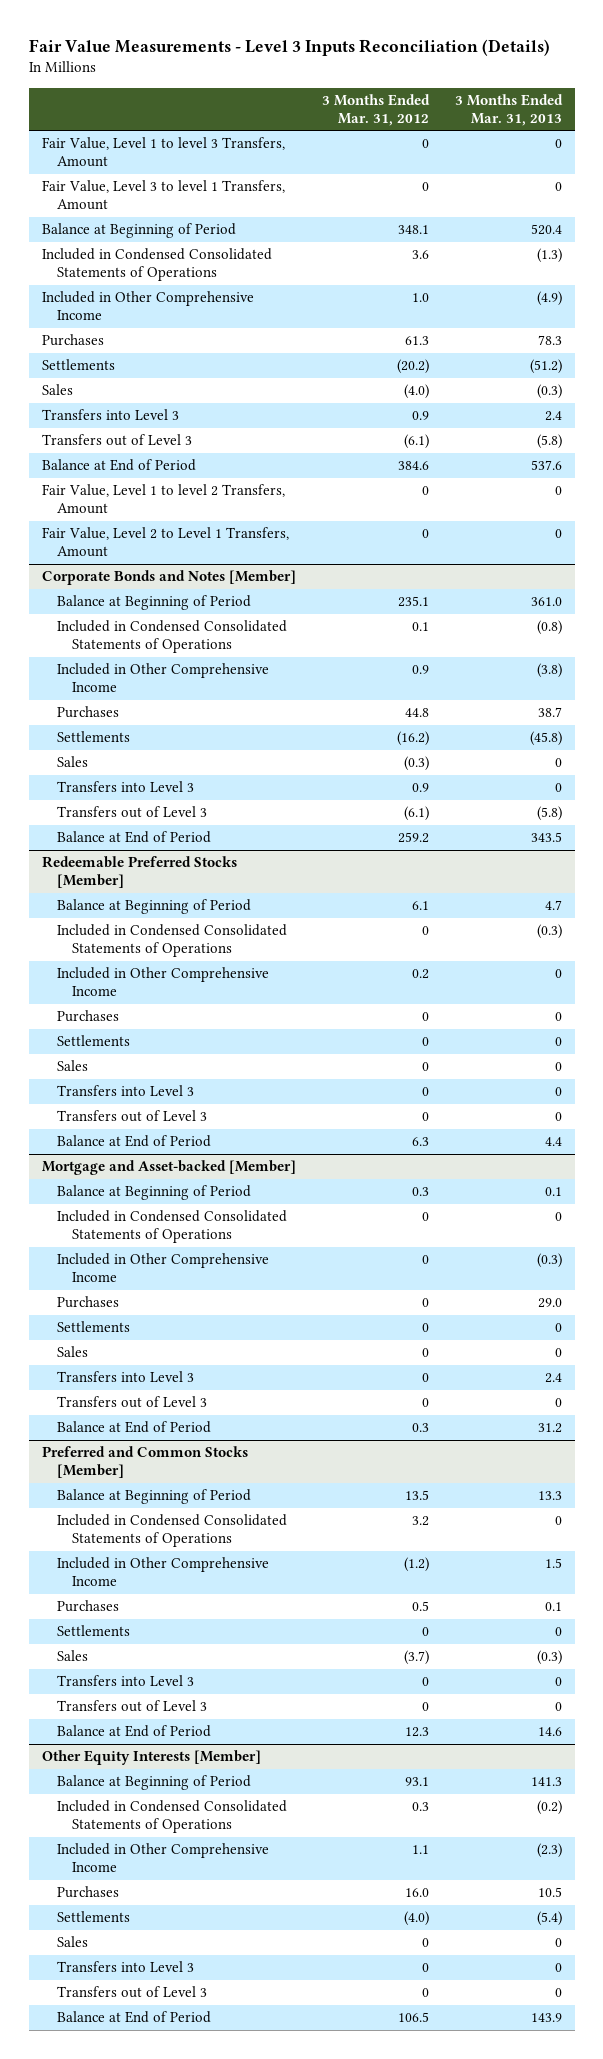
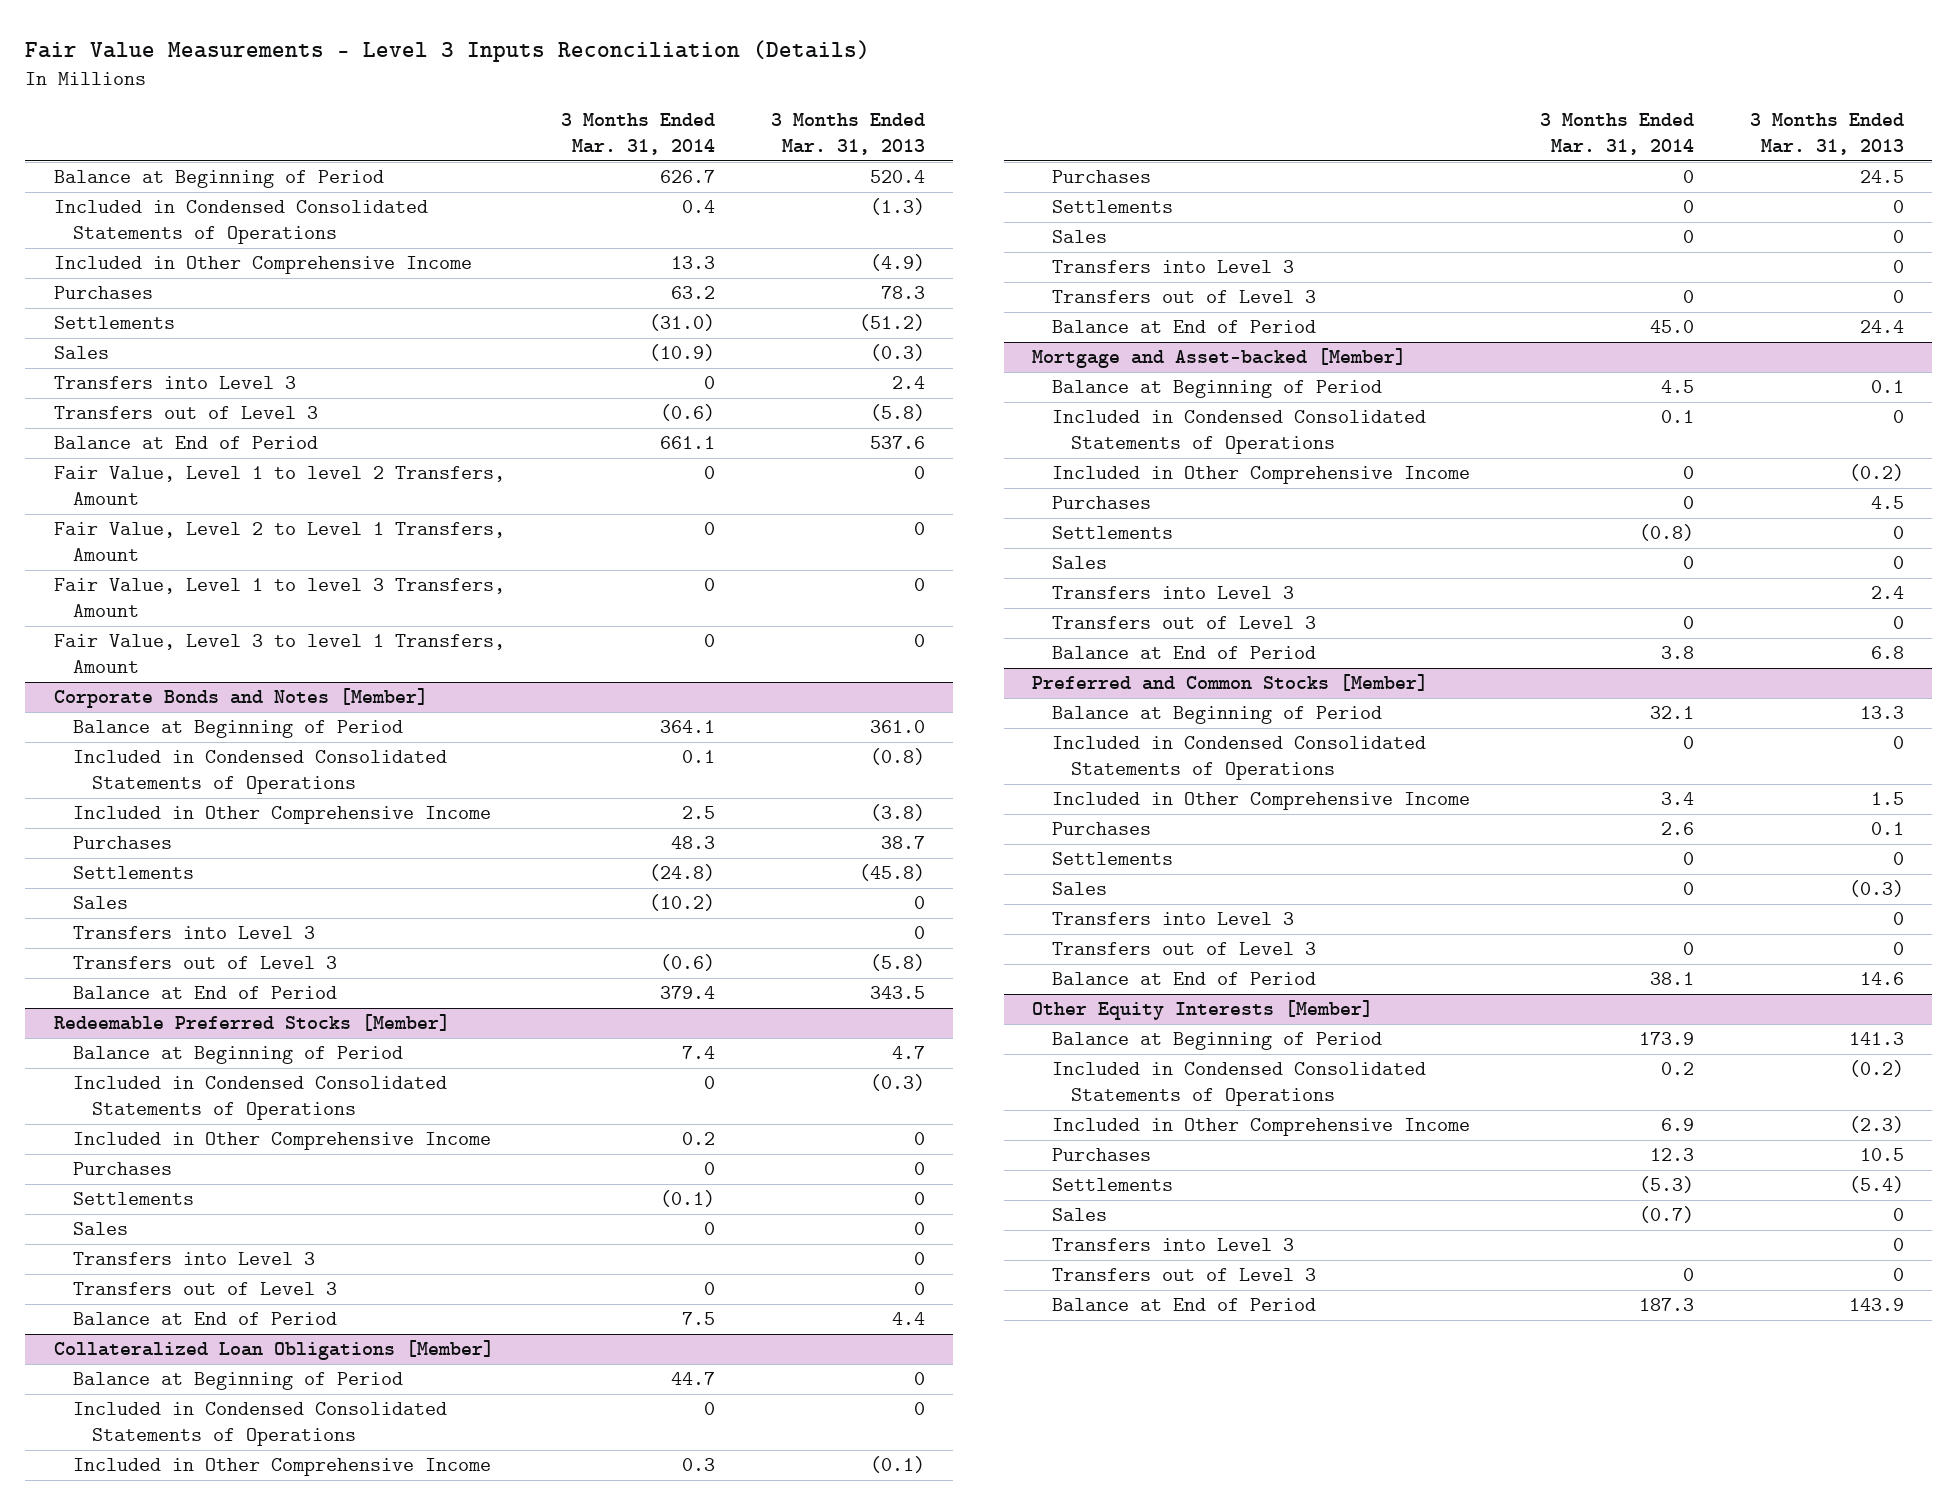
[321,93,430,127] 3 Months Ended Mar. 31, 2012 -> none
none -> [560,113,715,155] 3 Months Ended Mar. 31, 2014
[41,137,285,168] Fair Value, Level 1 to level 3 Transfers, Amount -> [53,578,505,617] Fair Value, Level 1 to level 3 Transfers, Amount
[41,180,285,211] Fair Value, Level 3 to level 1 Transfers, Amount -> [53,634,505,673] Fair Value, Level 3 to level 1 Transfers, Amount
none -> [53,1340,494,1361] Collateralized Loan Obligations [Member]
none -> [72,1372,403,1391] Balance at Beginning of Period
none -> [72,1402,447,1446] Included in Condensed Consolidated Statements of Operations
none -> [72,1458,491,1477] Included in Other Comprehensive Income
none -> [1051,170,1151,184] Purchases
none -> [1051,200,1173,214] Settlements
none -> [1051,230,1107,244] Sales
none -> [1051,260,1294,274] Transfers into Level 3
none -> [1051,290,1316,304] Transfers out of Level 3
none -> [1051,320,1316,334] Balance at End of Period
[536,1253,562,1269] (0.3) -> [1848,464,1904,482] (0.2)
[537,1298,562,1309] 29.0 -> [1870,496,1904,510] 4.5
[537,1423,562,1434] 31.2 -> [1870,646,1904,660] 6.8

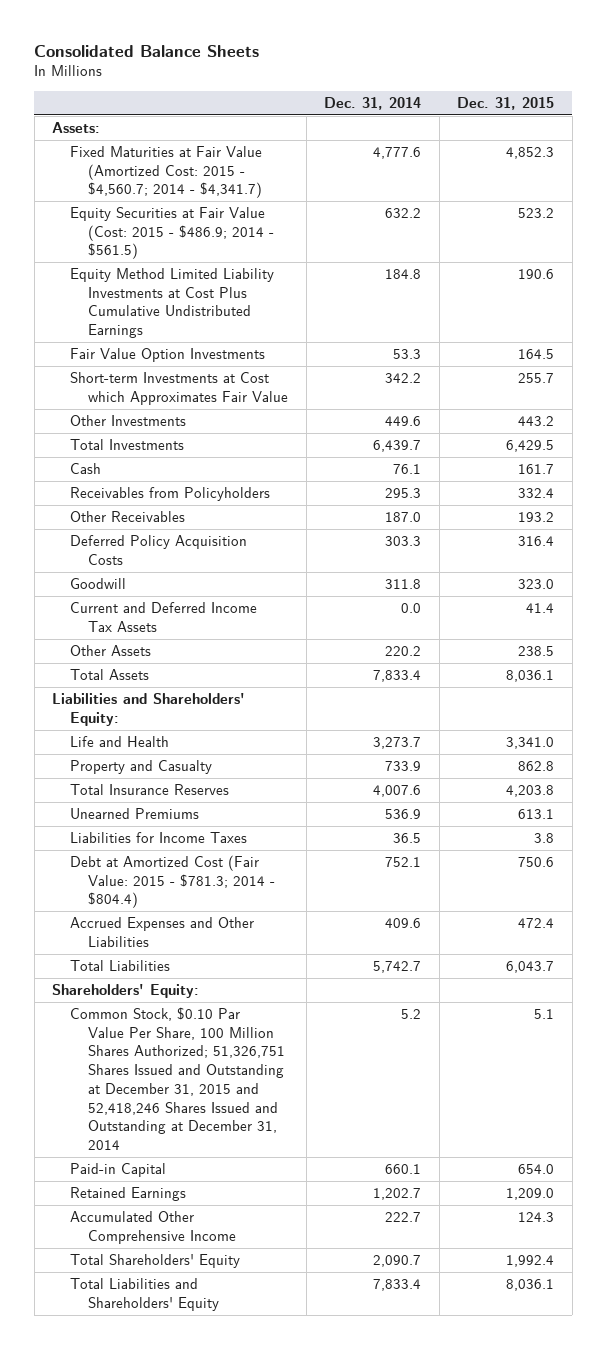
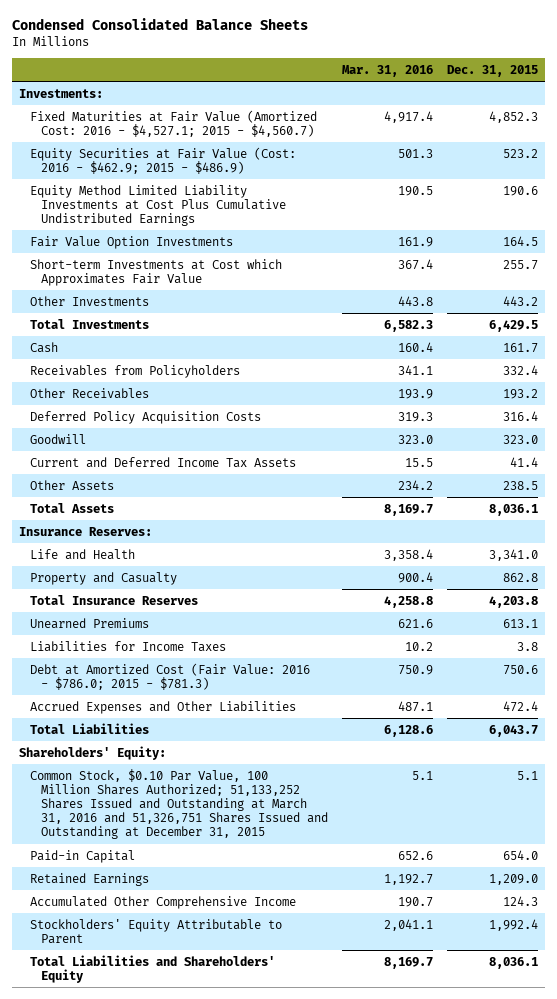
[34,44,260,57] Consolidated Balance Sheets -> [11,18,308,31] Condensed Consolidated Balance Sheets
[324,96,422,110] Dec. 31, 2014 -> none
none -> [341,64,433,77] Mar. 31, 2016
[52,122,101,134] Assets: -> none
none -> [18,88,103,98] Investments:
[70,146,263,199] Fixed Maturities at Fair Value (Amortized Cost: 2015 - $4,560.7; 2014 - $4,341.7) -> [29,109,317,137] Fixed Maturities at Fair Value (Amortized Cost: 2016 - $4,527.1; 2015 - $4,560.7)
[70,207,275,260] Equity Securities at Fair Value (Cost: 2015 - $486.9; 2014 - $561.5) -> [29,146,296,174] Equity Securities at Fair Value (Cost: 2016 - $462.9; 2015 - $486.9)
[52,693,246,726] Liabilities and Shareholders' Equity: -> none
none -> [18,526,152,536] Insurance Reserves:
[70,855,276,909] Debt at Amortized Cost (Fair Value: 2015 - $781.3; 2014 - $804.4) -> [29,662,310,690] Debt at Amortized Cost (Fair Value: 2016 - $786.0; 2015 - $781.3)
[70,1007,286,1150] Common Stock, $0.10 Par Value Per Share, 100 Million Shares Authorized; 51,326,751 Shares Issued and Outstanding at December 31, 2015 and 52,418,246 Shares Issued and Outstanding at December 31, 2014 -> [29,768,328,840] Common Stock, $0.10 Par Value, 100 Million Shares Authorized; 51,133,252 Shares Issued and Outstanding at March 31, 2016 and 51,326,751 Shares Issued and Outstanding at December 31, 2015
[70,1254,241,1269] Total Shareholders' Equity -> [29,918,282,944] Stockholders' Equity Attributable to Parent

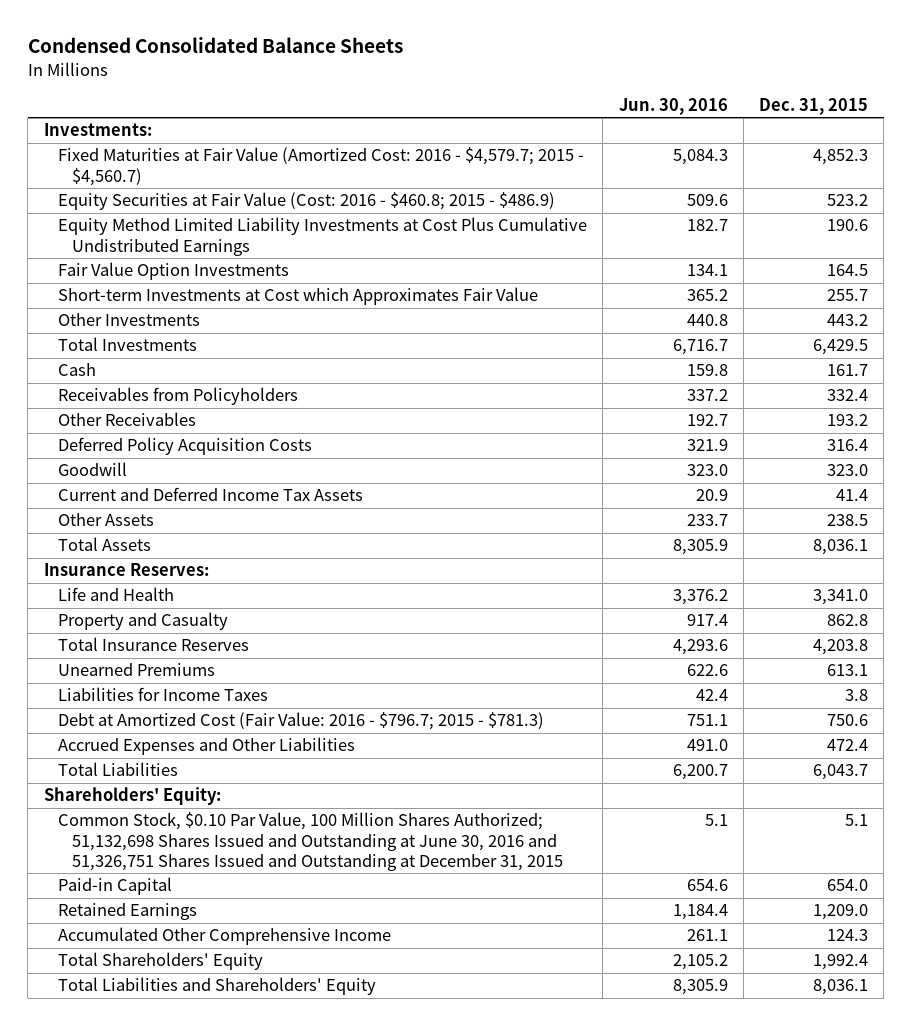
[341,64,433,77] Mar. 31, 2016 -> none
none -> [618,97,728,115] Jun. 30, 2016
[29,109,317,137] Fixed Maturities at Fair Value (Amortized Cost: 2016 - $4,527.1; 2015 - $4,560.7) -> [57,147,584,186] Fixed Maturities at Fair Value (Amortized Cost: 2016 - $4,579.7; 2015 - $4,560.7)
[29,146,296,174] Equity Securities at Fair Value (Cost: 2016 - $462.9; 2015 - $486.9) -> [57,192,555,211] Equity Securities at Fair Value (Cost: 2016 - $460.8; 2015 - $486.9)
[29,662,310,690] Debt at Amortized Cost (Fair Value: 2016 - $786.0; 2015 - $781.3) -> [57,712,544,731] Debt at Amortized Cost (Fair Value: 2016 - $796.7; 2015 - $781.3)
[29,768,328,840] Common Stock, $0.10 Par Value, 100 Million Shares Authorized; 51,133,252 Shares Issued and Outstanding at March 31, 2016 and 51,326,751 Shares Issued and Outstanding at December 31, 2015 -> [57,812,564,871] Common Stock, $0.10 Par Value, 100 Million Shares Authorized; 51,132,698 Shares Issued and Outstanding at June 30, 2016 and 51,326,751 Shares Issued and Outstanding at December 31, 2015
[29,918,282,944] Stockholders' Equity Attributable to Parent -> [57,952,263,971] Total Shareholders' Equity

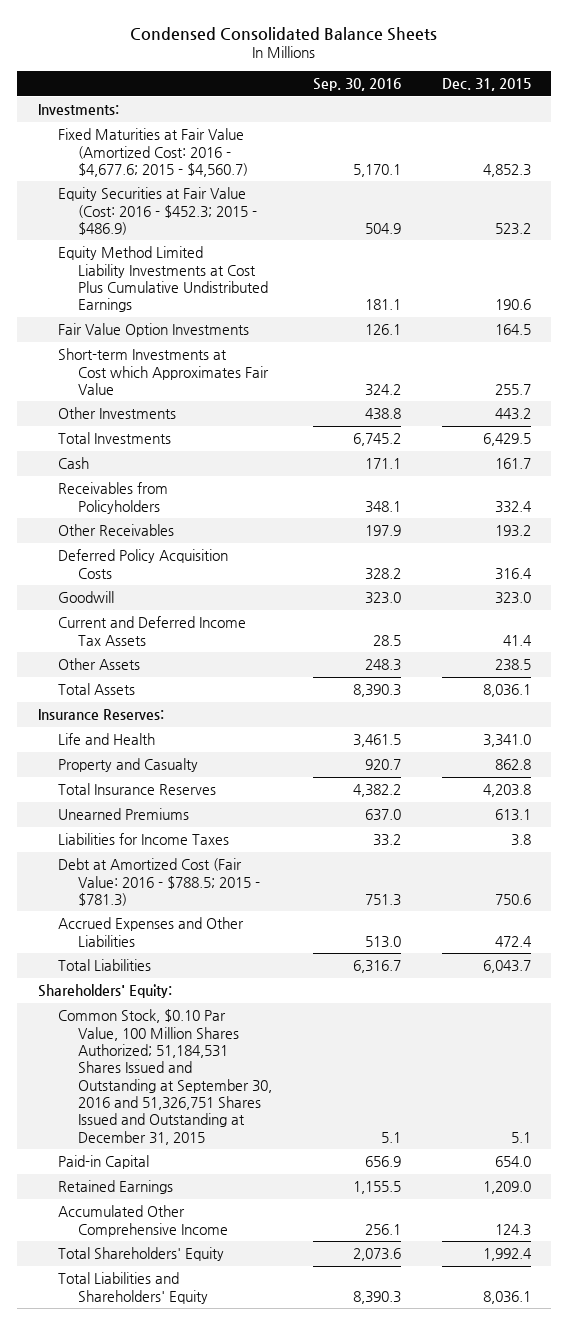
[618,97,728,115] Jun. 30, 2016 -> none
none -> [312,78,401,92] Sep. 30, 2016
[57,147,584,186] Fixed Maturities at Fair Value (Amortized Cost: 2016 - $4,579.7; 2015 - $4,560.7) -> [57,128,249,177] Fixed Maturities at Fair Value (Amortized Cost: 2016 - $4,677.6; 2015 - $4,560.7)
[57,192,555,211] Equity Securities at Fair Value (Cost: 2016 - $460.8; 2015 - $486.9) -> [57,187,258,235] Equity Securities at Fair Value (Cost: 2016 - $452.3; 2015 - $486.9)
[57,712,544,731] Debt at Amortized Cost (Fair Value: 2016 - $796.7; 2015 - $781.3) -> [57,858,261,906] Debt at Amortized Cost (Fair Value: 2016 - $788.5; 2015 - $781.3)
[57,812,564,871] Common Stock, $0.10 Par Value, 100 Million Shares Authorized; 51,132,698 Shares Issued and Outstanding at June 30, 2016 and 51,326,751 Shares Issued and Outstanding at December 31, 2015 -> [57,1009,273,1145] Common Stock, $0.10 Par Value, 100 Million Shares Authorized; 51,184,531 Shares Issued and Outstanding at September 30, 2016 and 51,326,751 Shares Issued and Outstanding at December 31, 2015

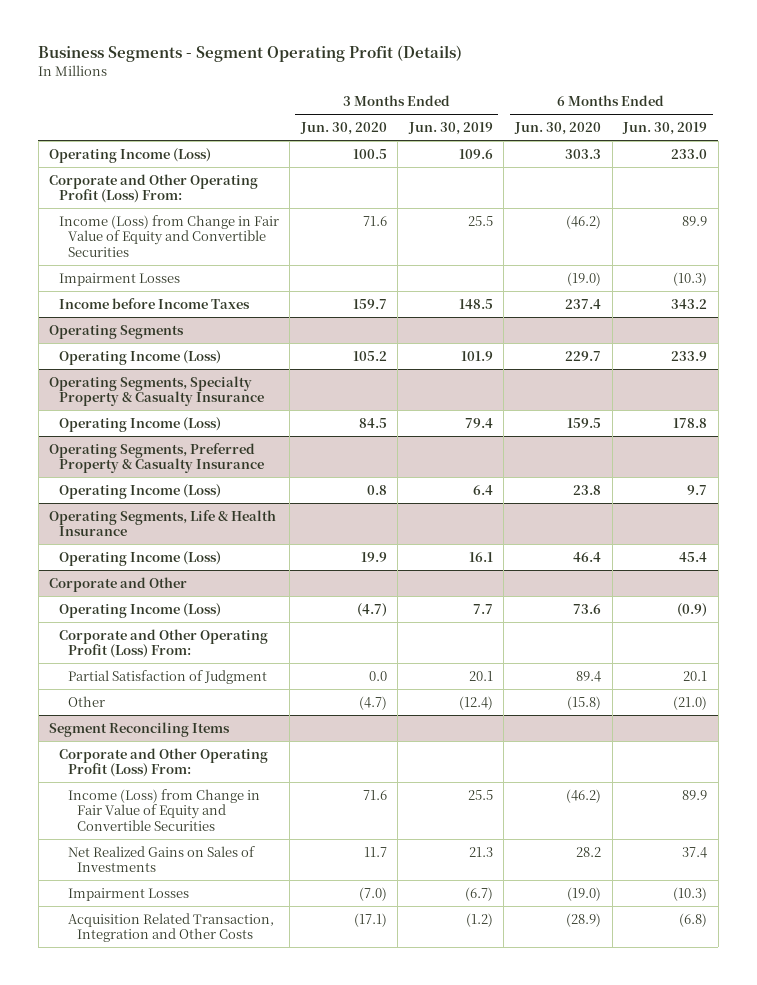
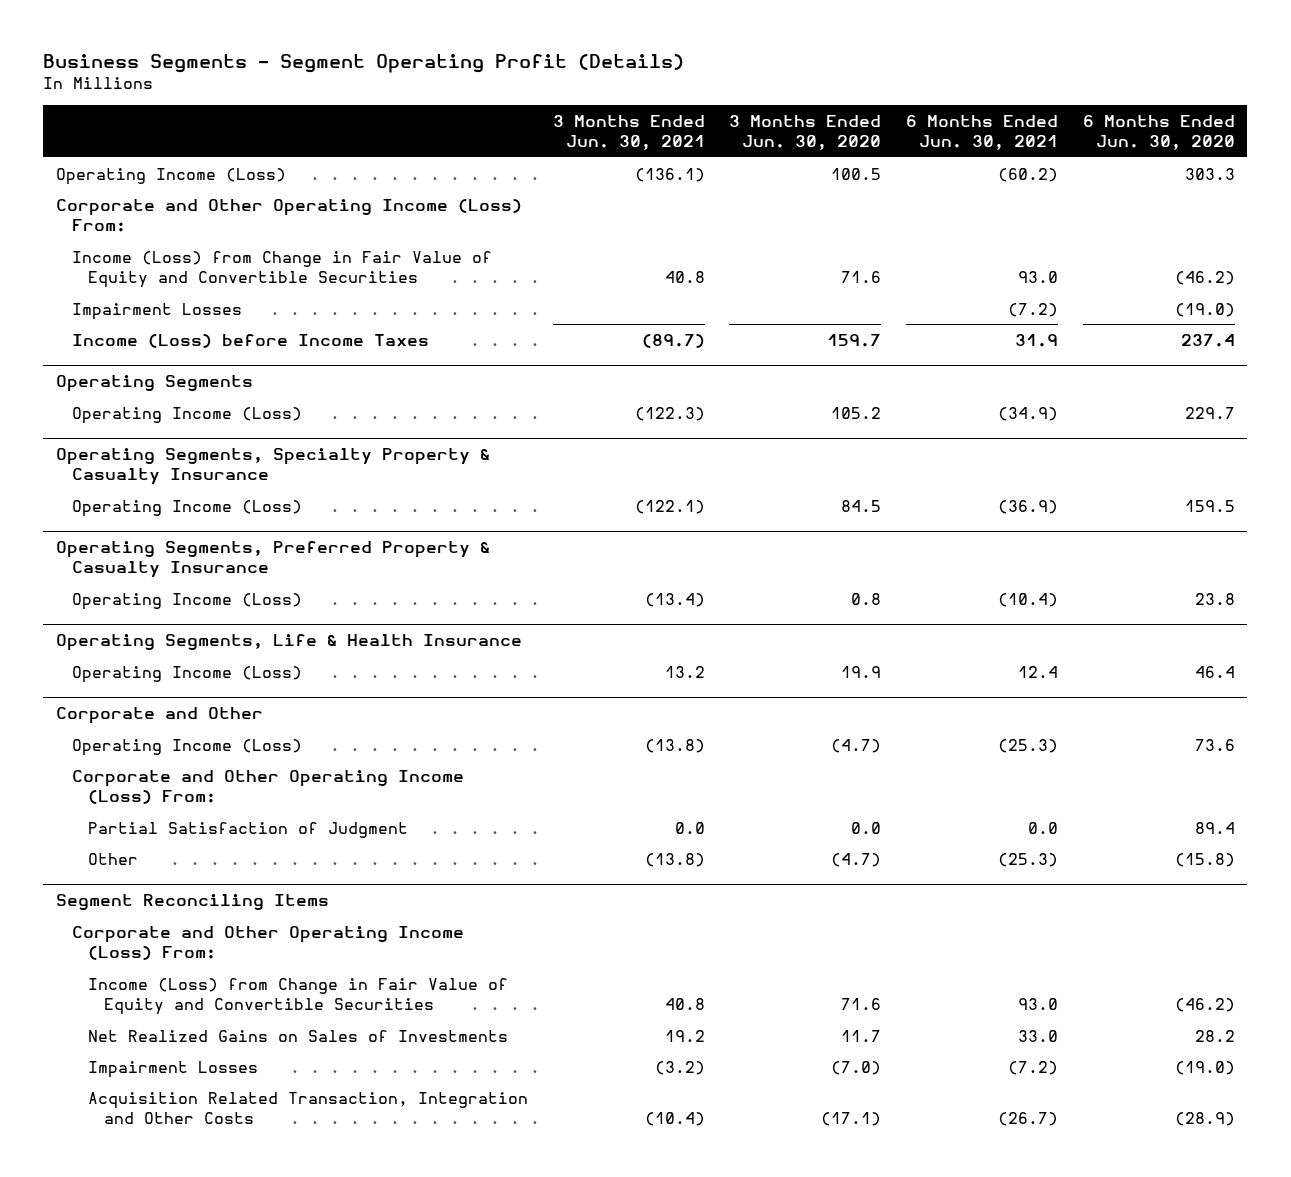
[407,121,493,135] Jun. 30, 2019 -> none
[622,121,708,135] Jun. 30, 2019 -> none
none -> [552,114,705,151] 3 Months Ended Jun. 30, 2021
none -> [906,114,1059,151] 6 Months Ended Jun. 30, 2021
[49,173,259,204] Corporate and Other Operating Profit (Loss) From: -> [55,198,522,233] Corporate and Other Operating Income (Loss) From:
[58,297,250,309] Income before Income Taxes -> [71,333,429,348] Income (Loss) before Income Taxes
[58,628,268,659] Corporate and Other Operating Profit (Loss) From: -> [71,769,464,805] Corporate and Other Operating Income (Loss) From:
[58,747,268,778] Corporate and Other Operating Profit (Loss) From: -> [71,925,464,961] Corporate and Other Operating Income (Loss) From:

